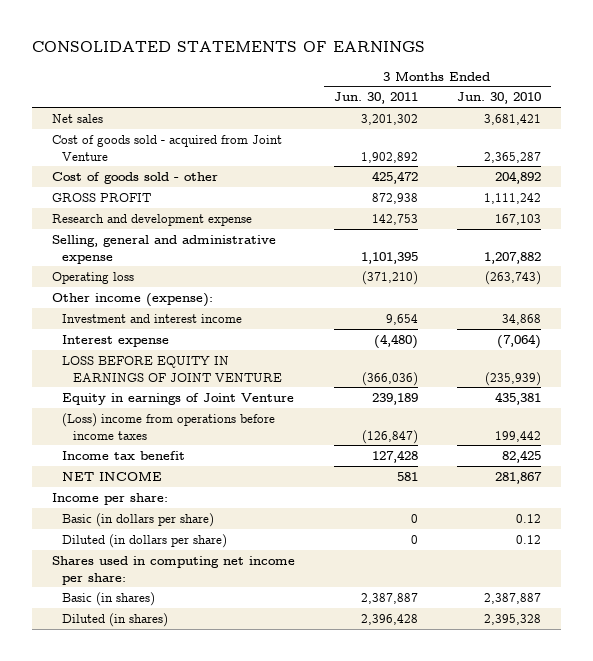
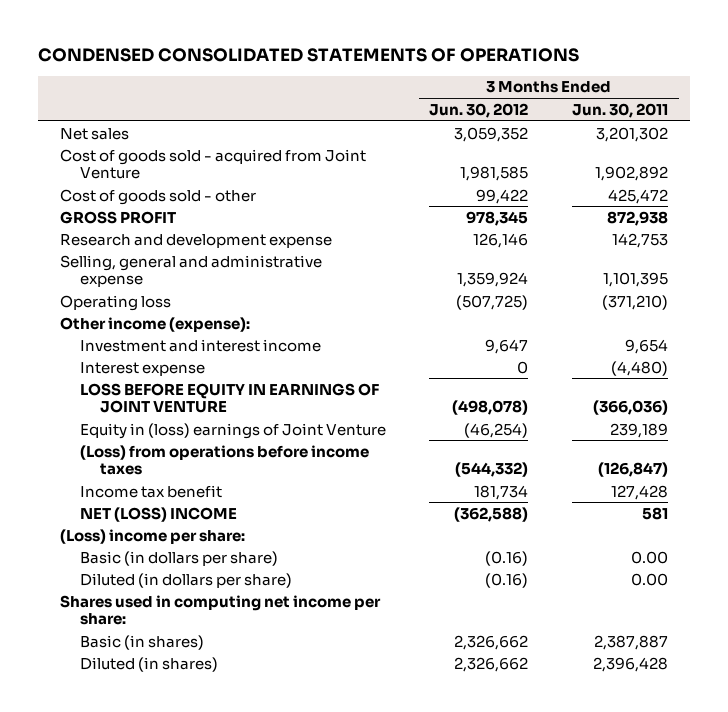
[31,41,425,53] CONSOLIDATED STATEMENTS OF EARNINGS -> [37,47,579,62] CONDENSED CONSOLIDATED STATEMENTS OF OPERATIONS
[457,92,542,105] Jun. 30, 2010 -> none
none -> [429,102,529,118] Jun. 30, 2012
[62,392,295,405] Equity in earnings of Joint Venture -> [79,422,386,439] Equity in (loss) earnings of Joint Venture
[62,412,276,440] (Loss) income from operations before income taxes -> [79,444,369,475] (Loss) from operations before income taxes
[62,470,163,481] NET INCOME -> [79,506,237,522] NET (LOSS) INCOME
[51,492,168,505] Income per share: -> [59,528,245,544] (Loss) income per share:
[410,513,418,523] 0 -> [631,550,669,564] 0.00
[410,534,418,544] 0 -> [631,572,669,586] 0.00

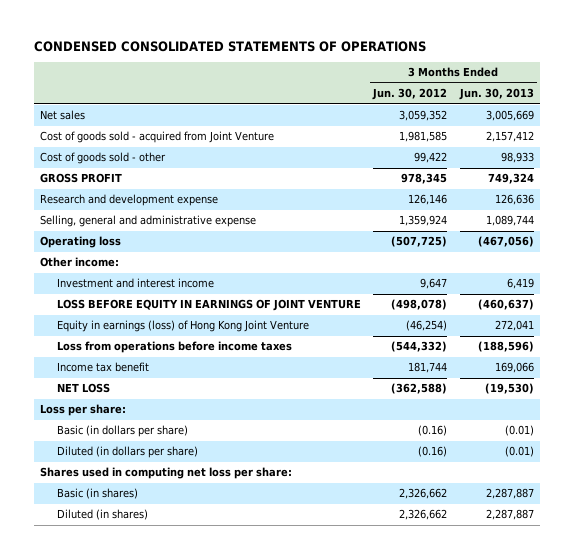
[572,102,669,118] Jun. 30, 2011 -> none
none -> [458,88,534,101] Jun. 30, 2013
[59,316,250,332] Other income (expense): -> [40,257,120,268] Other income:
[79,361,205,376] Interest expense -> none
[79,422,386,439] Equity in (loss) earnings of Joint Venture -> [56,320,309,333] Equity in earnings (loss) of Hong Kong Joint Venture
[79,444,369,475] (Loss) from operations before income taxes -> [56,341,292,354] Loss from operations before income taxes
[474,484,529,500] 181,734 -> [408,362,448,374] 181,744
[79,506,237,522] NET (LOSS) INCOME -> [56,383,110,394] NET LOSS
[59,528,245,544] (Loss) income per share: -> [40,404,127,417] Loss per share:
[59,594,381,625] Shares used in computing net income per share: -> [40,467,293,480] Shares used in computing net loss per share:

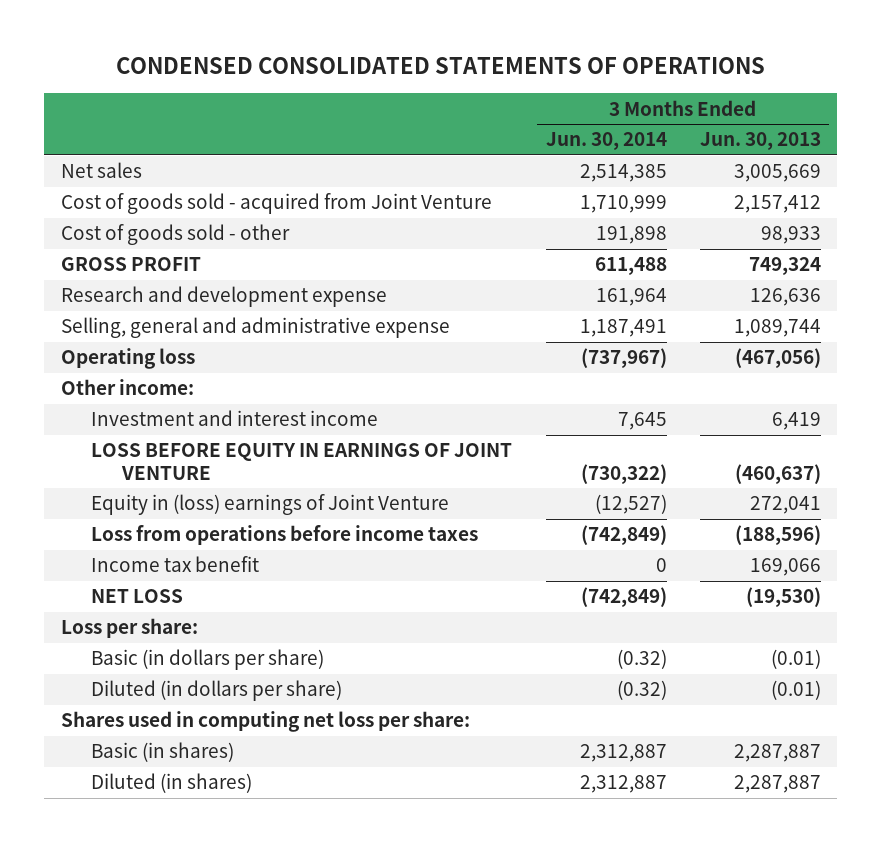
[372,88,448,101] Jun. 30, 2012 -> none
none -> [545,132,667,151] Jun. 30, 2014
[56,320,309,333] Equity in earnings (loss) of Hong Kong Joint Venture -> [91,494,450,516] Equity in (loss) earnings of Joint Venture

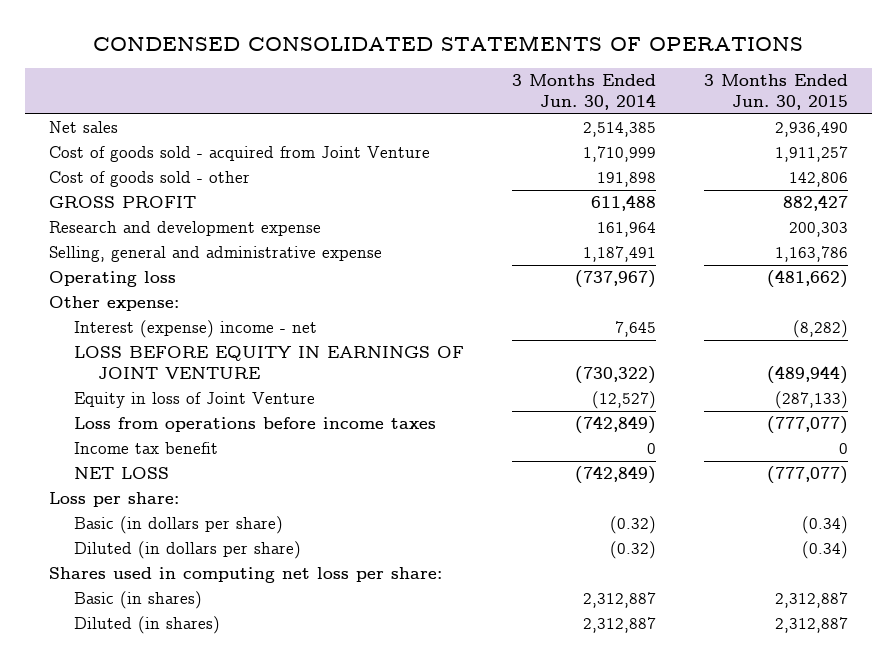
[699,132,821,151] Jun. 30, 2013 -> none
none -> [703,73,848,110] 3 Months Ended Jun. 30, 2015
[61,379,195,396] Other income: -> [48,296,179,312] Other expense:
[91,410,379,427] Investment and interest income -> [73,320,317,339] Interest (expense) income - net
[91,494,450,516] Equity in (loss) earnings of Joint Venture -> [73,392,315,409] Equity in loss of Joint Venture

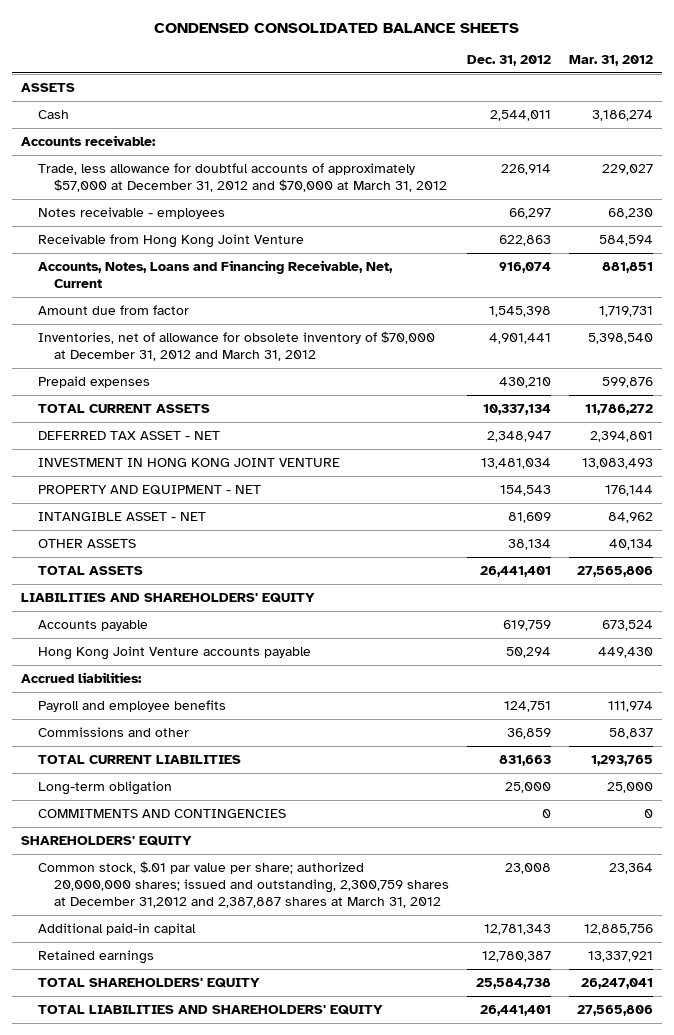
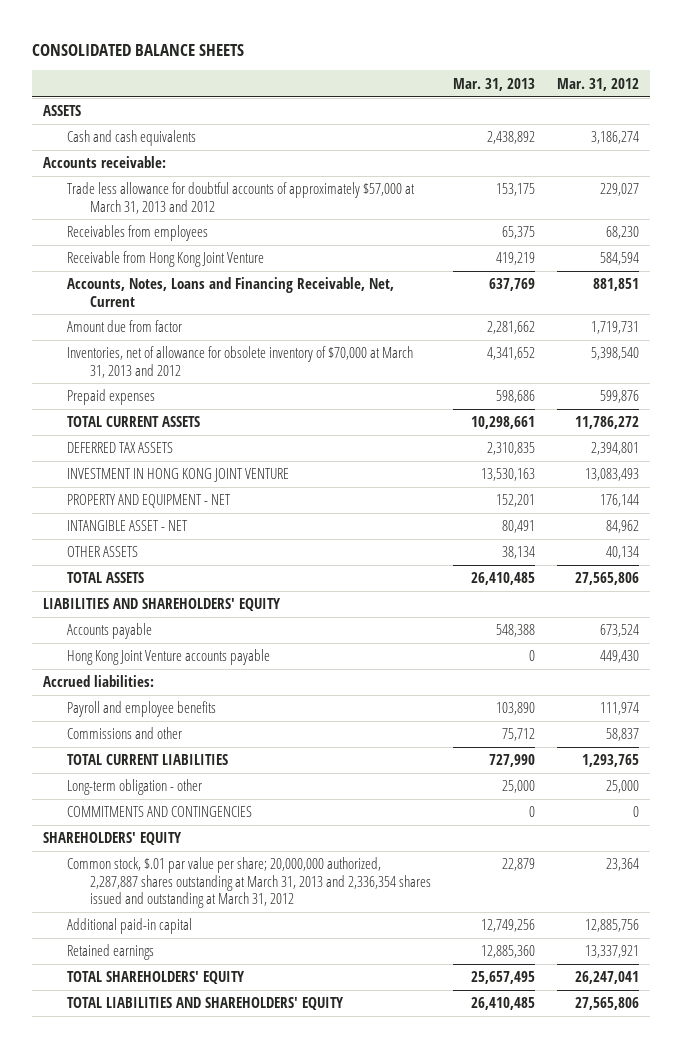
[154,23,520,34] CONDENSED CONSOLIDATED BALANCE SHEETS -> [32,43,245,56] CONSOLIDATED BALANCE SHEETS
[467,55,552,67] Dec. 31, 2012 -> none
none -> [453,77,536,91] Mar. 31, 2013
[37,109,69,119] Cash -> [66,130,196,147] Cash and cash equivalents
[37,162,448,192] Trade, less allowance for doubtful accounts of approximately $57,000 at December 31, 2012 and $70,000 at March 31, 2012 -> [66,182,415,214] Trade less allowance for doubtful accounts of approximately $57,000 at March 31, 2013 and 2012
[37,206,225,219] Notes receivable - employees -> [66,225,208,242] Receivables from employees
[37,330,435,361] Inventories, net of allowance for obsolete inventory of $70,000 at December 31, 2012 and March 31, 2012 -> [66,346,413,378] Inventories, net of allowance for obsolete inventory of $70,000 at March 31, 2013 and 2012
[37,430,220,440] DEFERRED TAX ASSET - NET -> [66,442,173,454] DEFERRED TAX ASSETS
[37,780,172,795] Long-term obligation -> [66,779,202,796] Long-term obligation - other
[37,860,450,908] Common stock, $.01 par value per share; authorized 20,000,000 shares; issued and outstanding, 2,300,759 shares at December 31,2012 and 2,387,887 shares at March 31, 2012 -> [66,857,432,909] Common stock, $.01 par value per share; 20,000,000 authorized, 2,287,887 shares outstanding at March 31, 2013 and 2,336,354 shares issued and outstanding at March 31, 2012

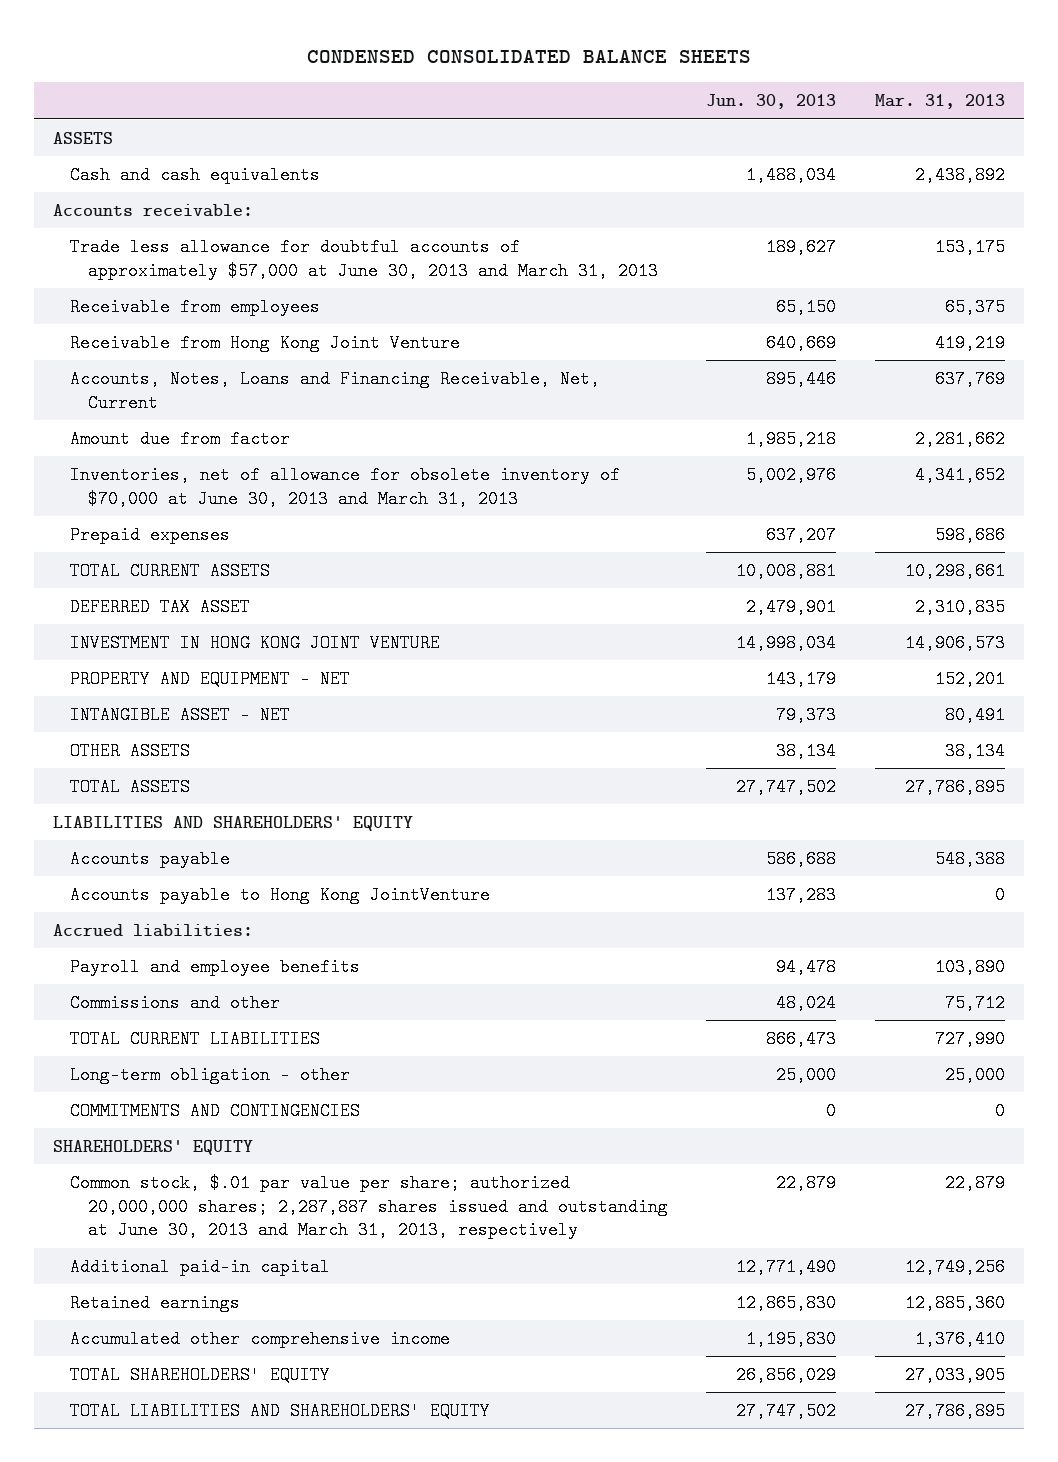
[32,43,245,56] CONSOLIDATED BALANCE SHEETS -> [306,50,751,64] CONDENSED CONSOLIDATED BALANCE SHEETS
[557,77,640,91] Mar. 31, 2012 -> none
none -> [706,94,837,110] Jun. 30, 2013
[66,182,415,214] Trade less allowance for doubtful accounts of approximately $57,000 at March 31, 2013 and 2012 -> [70,238,658,280] Trade less allowance for doubtful accounts of approximately $57,000 at June 30, 2013 and March 31, 2013
[66,225,208,242] Receivables from employees -> [70,298,321,317] Receivable from employees
[66,346,413,378] Inventories, net of allowance for obsolete inventory of $70,000 at March 31, 2013 and 2012 -> [70,466,621,508] Inventories, net of allowance for obsolete inventory of $70,000 at June 30, 2013 and March 31, 2013
[66,442,173,454] DEFERRED TAX ASSETS -> [70,598,251,617] DEFERRED TAX ASSET
[481,468,536,482] 13,530,163 -> [905,634,1006,653] 14,906,573
[471,572,536,586] 26,410,485 -> [905,778,1006,797] 27,786,895
[66,649,270,666] Hong Kong Joint Venture accounts payable -> [70,886,491,905] Accounts payable to Hong Kong JointVenture
[66,857,432,909] Common stock, $.01 par value per share; 20,000,000 authorized, 2,287,887 shares outstanding at March 31, 2013 and 2,336,354 shares issued and outstanding at March 31, 2012 -> [70,1174,668,1240] Common stock, $.01 par value per share; authorized 20,000,000 shares; 2,287,887 shares issued and outstanding at June 30, 2013 and March 31, 2013, respectively
none -> [70,1330,451,1349] Accumulated other comprehensive income
[471,971,536,985] 25,657,495 -> [905,1366,1006,1385] 27,033,905
[471,997,536,1011] 26,410,485 -> [905,1402,1006,1421] 27,786,895

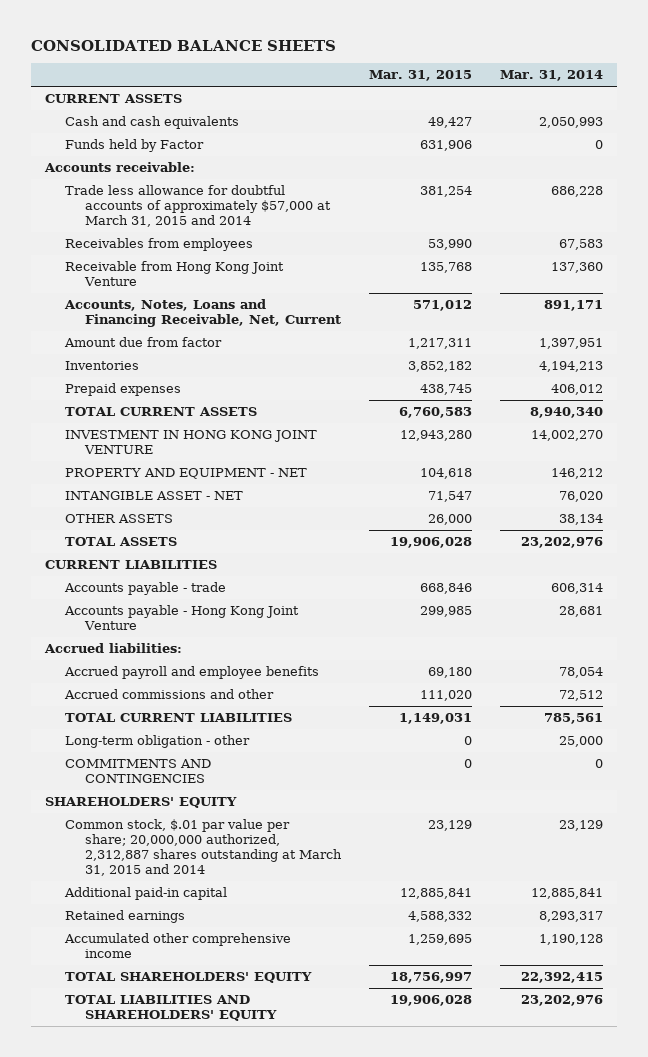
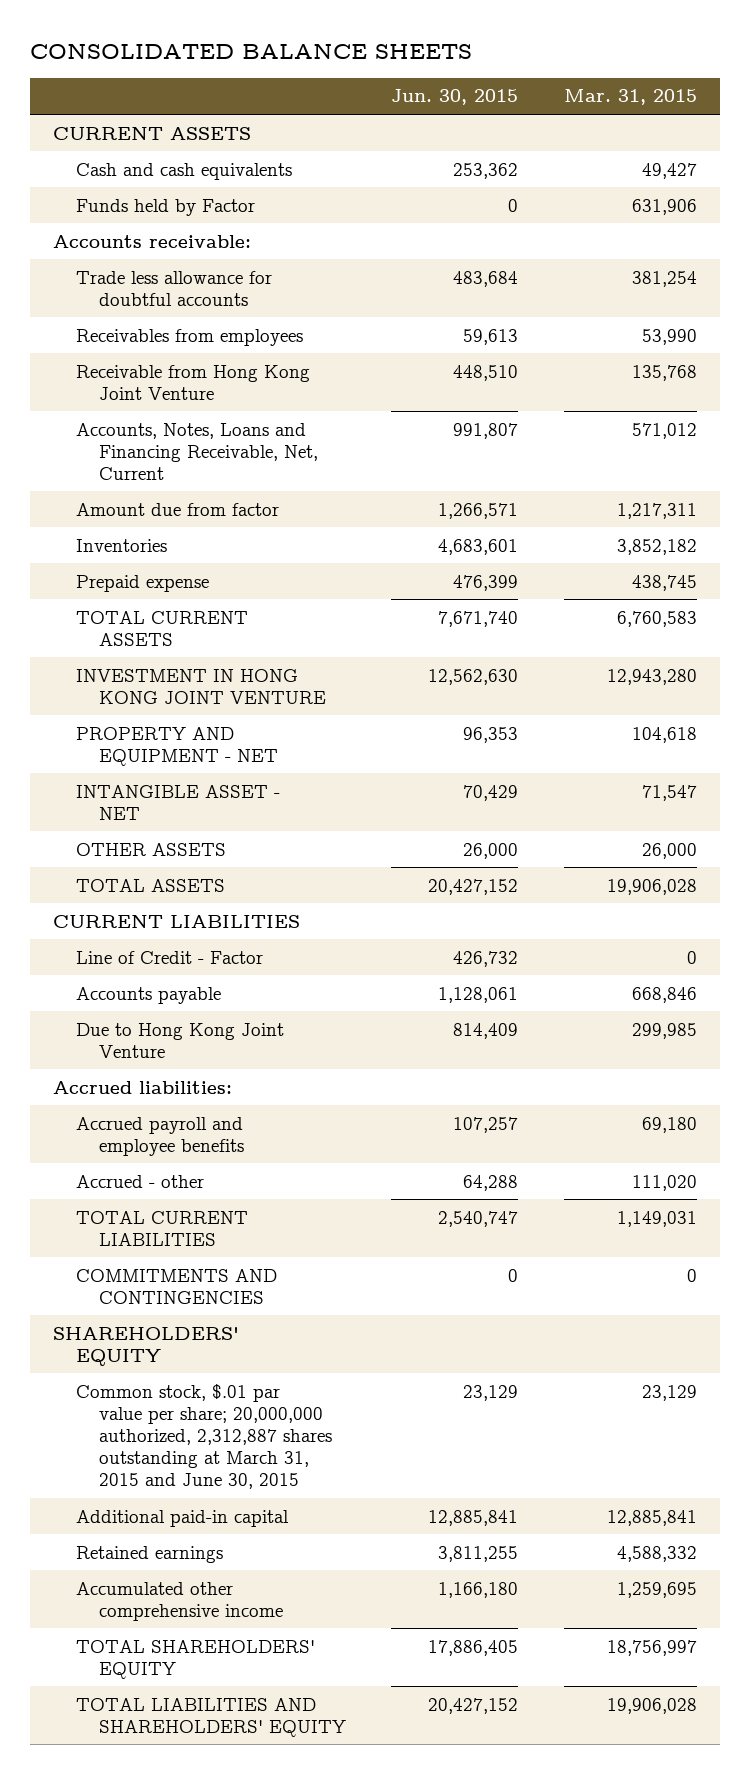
[499,70,603,82] Mar. 31, 2014 -> none
none -> [391,89,519,106] Jun. 30, 2015
[65,184,332,228] Trade less allowance for doubtful accounts of approximately $57,000 at March 31, 2015 and 2014 -> [75,270,272,306] Trade less allowance for doubtful accounts
[65,382,182,396] Prepaid expenses -> [75,574,209,592] Prepaid expense
none -> [75,950,263,964] Line of Credit - Factor
[64,581,227,595] Accounts payable - trade -> [75,986,221,1004] Accounts payable
[64,604,300,631] Accounts payable - Hong Kong Joint Venture -> [75,1022,284,1058] Due to Hong Kong Joint Venture
[64,688,275,699] Accrued commissions and other -> [75,1174,204,1188] Accrued - other
[65,734,251,748] Long-term obligation - other -> none
[65,818,343,877] Common stock, $.01 par value per share; 20,000,000 authorized, 2,312,887 shares outstanding at March 31, 2015 and 2014 -> [75,1383,332,1489] Common stock, $.01 par value per share; 20,000,000 authorized, 2,312,887 shares outstanding at March 31, 2015 and June 30, 2015

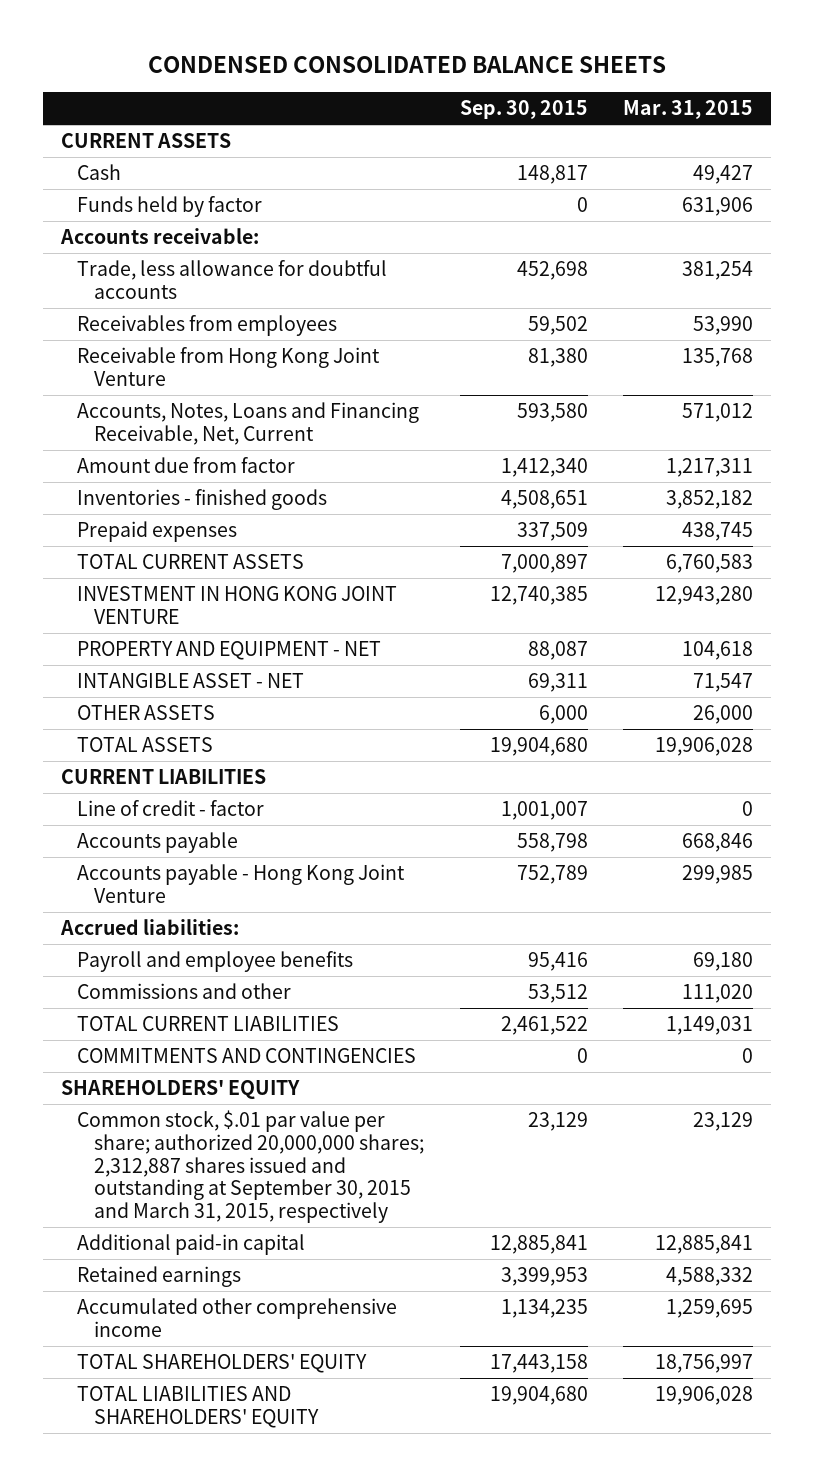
[29,43,472,59] CONSOLIDATED BALANCE SHEETS -> [148,55,667,73] CONDENSED CONSOLIDATED BALANCE SHEETS
[391,89,519,106] Jun. 30, 2015 -> none
none -> [459,100,588,120] Sep. 30, 2015
[75,162,292,180] Cash and cash equivalents -> [77,163,122,180] Cash
[75,198,255,216] Funds held by Factor -> [77,195,263,217] Funds held by factor
[75,270,272,306] Trade less allowance for doubtful accounts -> [77,259,388,299] Trade, less allowance for doubtful accounts
[75,538,167,552] Inventories -> [77,488,328,510] Inventories - finished goods
[75,574,209,592] Prepaid expense -> [77,520,238,542] Prepaid expenses
[75,950,263,964] Line of Credit - Factor -> [77,799,265,816] Line of credit - factor
[75,1022,284,1058] Due to Hong Kong Joint Venture -> [77,863,406,903] Accounts payable - Hong Kong Joint Venture
[75,1116,244,1156] Accrued payroll and employee benefits -> [77,950,354,972] Payroll and employee benefits
[75,1174,204,1188] Accrued - other -> [77,982,292,999] Commissions and other
[75,1383,332,1489] Common stock, $.01 par value per share; 20,000,000 authorized, 2,312,887 shares outstanding at March 31, 2015 and June 30, 2015 -> [77,1109,424,1224] Common stock, $.01 par value per share; authorized 20,000,000 shares; 2,312,887 shares issued and outstanding at September 30, 2015 and March 31, 2015, respectively

